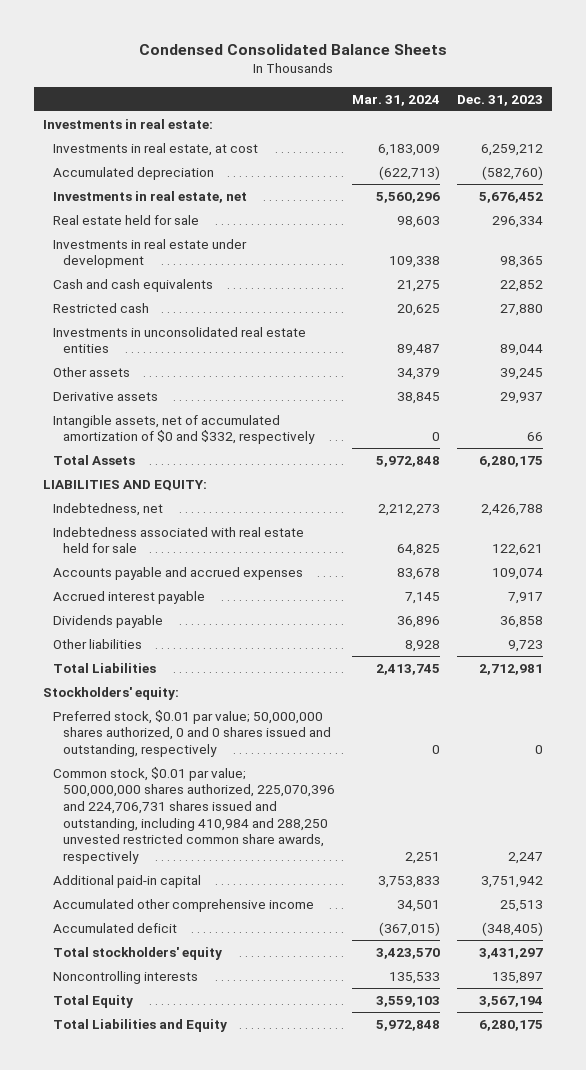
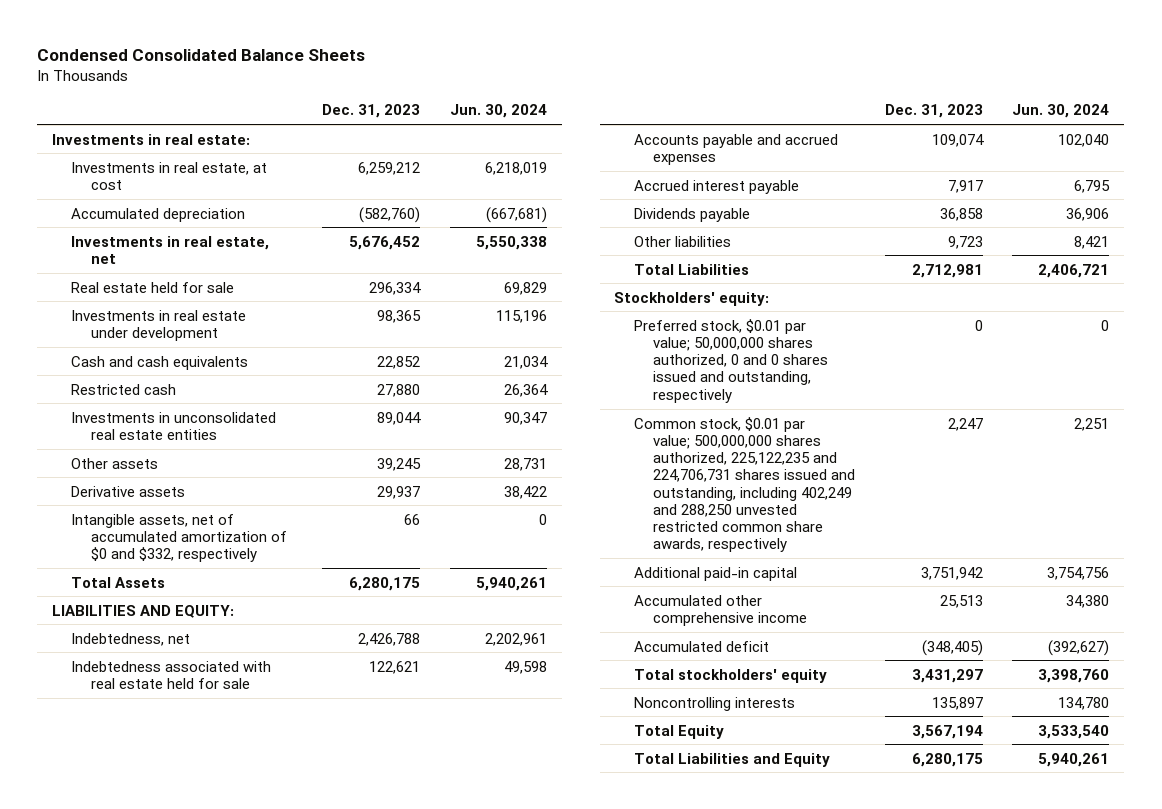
[352,94,441,106] Mar. 31, 2024 -> none
none -> [450,104,548,119] Jun. 30, 2024
[52,766,336,864] Common stock, $0.01 par value; 500,000,000 shares authorized, 225,070,396 and 224,706,731 shares issued and outstanding, including 410,984 and 288,250 unvested restricted common share awards, respectively -> [633,416,855,553] Common stock, $0.01 par value; 500,000,000 shares authorized, 225,122,235 and 224,706,731 shares issued and outstanding, including 402,249 and 288,250 unvested restricted common share awards, respectively

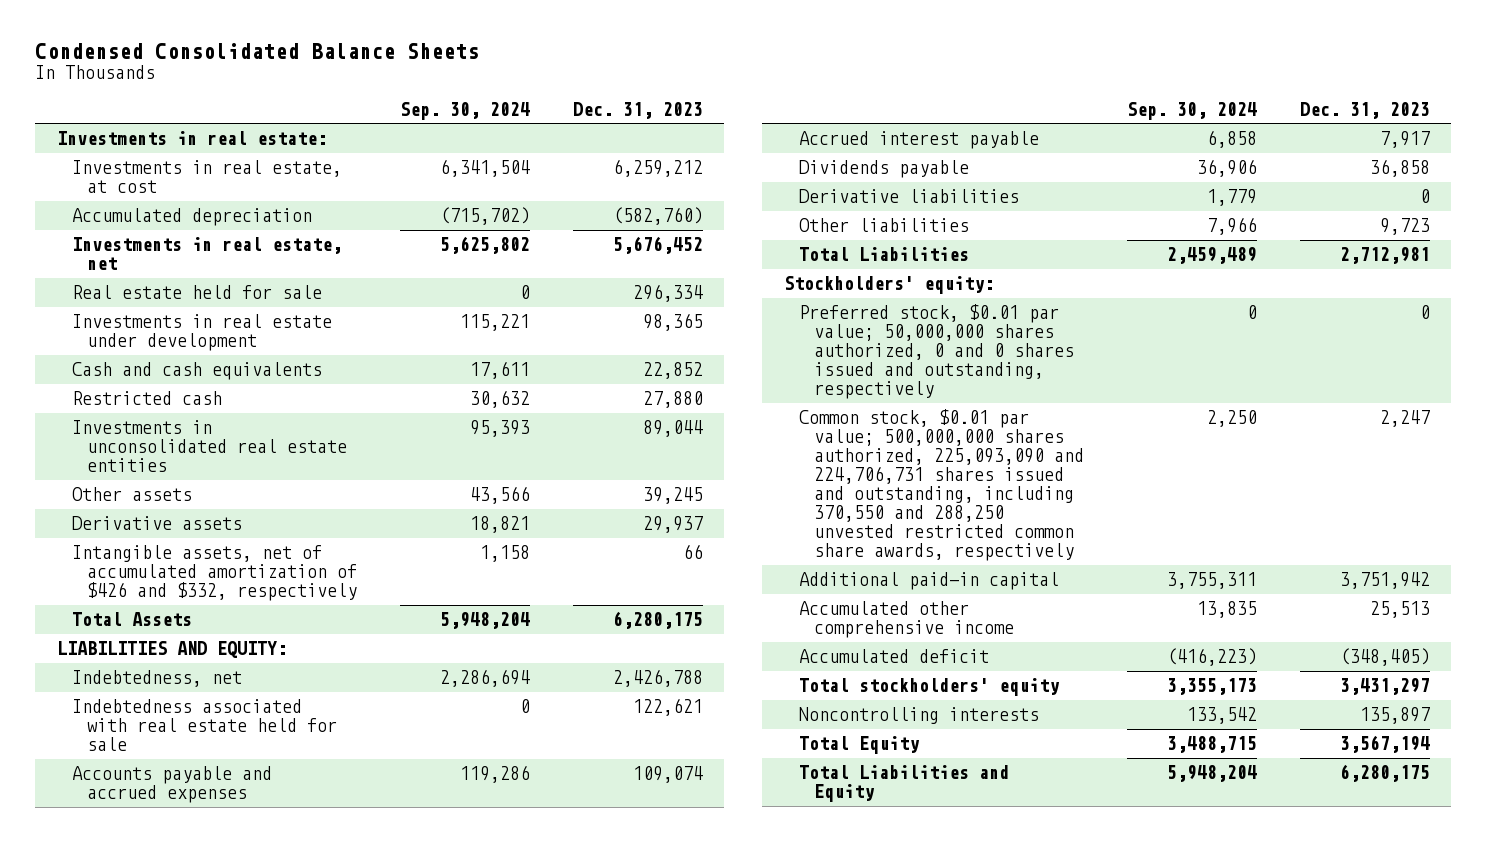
[450,104,548,119] Jun. 30, 2024 -> none
none -> [399,101,530,120] Sep. 30, 2024
[71,513,287,563] Intangible assets, net of accumulated amortization of $0 and $332, respectively -> [71,545,357,602] Intangible assets, net of accumulated amortization of $426 and $332, respectively
none -> [798,189,1019,204] Derivative liabilities
[633,416,855,553] Common stock, $0.01 par value; 500,000,000 shares authorized, 225,122,235 and 224,706,731 shares issued and outstanding, including 402,249 and 288,250 unvested restricted common share awards, respectively -> [798,409,1085,562] Common stock, $0.01 par value; 500,000,000 shares authorized, 225,093,090 and 224,706,731 shares issued and outstanding, including 370,550 and 288,250 unvested restricted common share awards, respectively

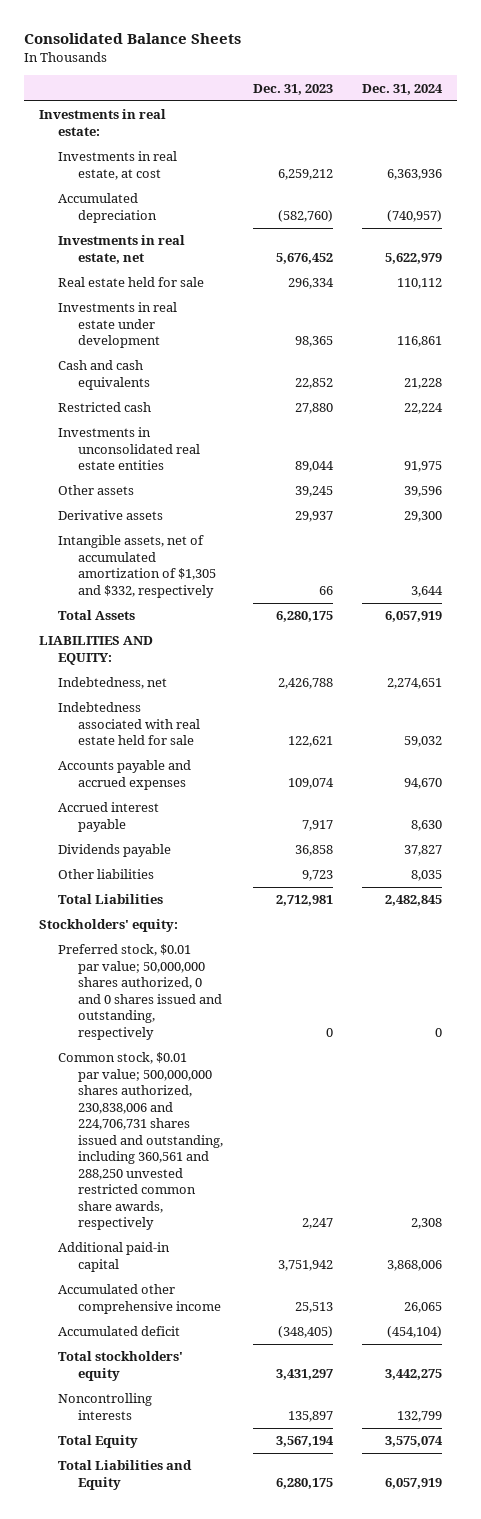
[35,42,480,59] Condensed Consolidated Balance Sheets -> [23,33,241,45] Consolidated Balance Sheets
[399,101,530,120] Sep. 30, 2024 -> none
none -> [362,83,444,95] Dec. 31, 2024
[71,545,357,602] Intangible assets, net of accumulated amortization of $426 and $332, respectively -> [58,535,217,598] Intangible assets, net of accumulated amortization of $1,305 and $332, respectively
[798,189,1019,204] Derivative liabilities -> none
[798,409,1085,562] Common stock, $0.01 par value; 500,000,000 shares authorized, 225,093,090 and 224,706,731 shares issued and outstanding, including 370,550 and 288,250 unvested restricted common share awards, respectively -> [58,1052,224,1231] Common stock, $0.01 par value; 500,000,000 shares authorized, 230,838,006 and 224,706,731 shares issued and outstanding, including 360,561 and 288,250 unvested restricted common share awards, respectively

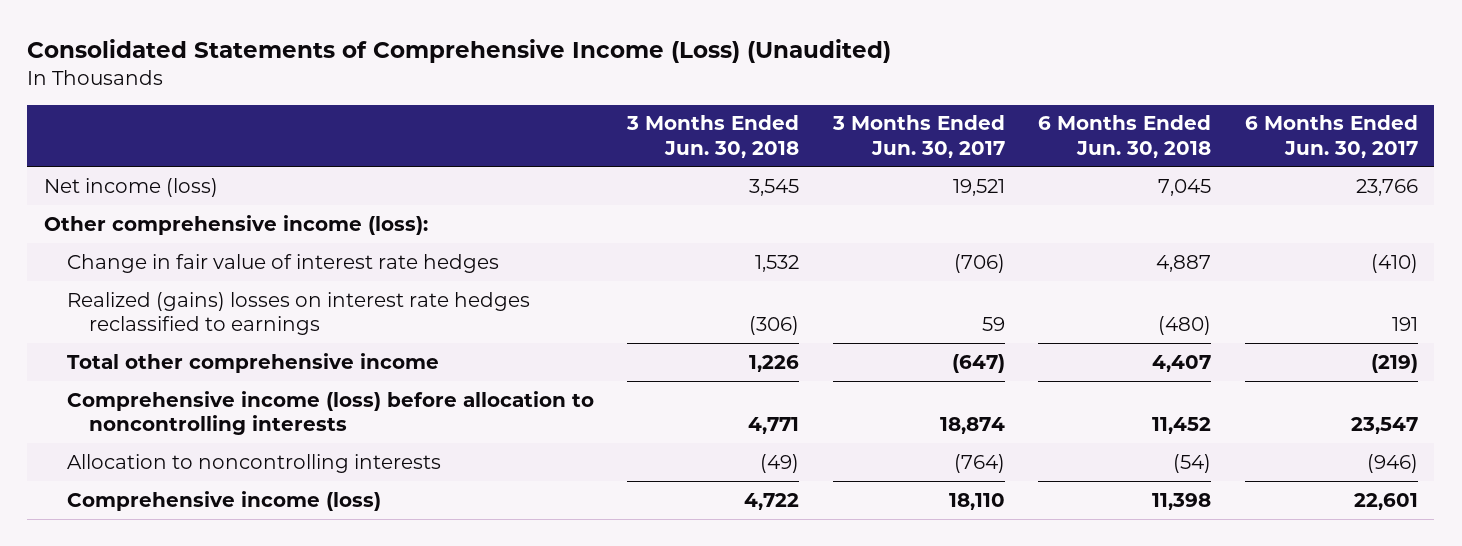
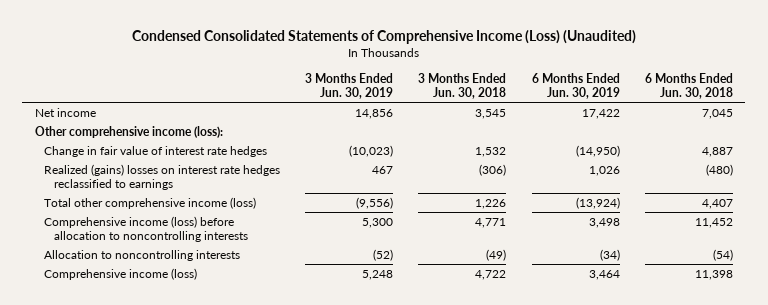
[27,39,892,64] Consolidated Statements of Comprehensive Income (Loss) (Unaudited) -> [131,30,636,45] Condensed Consolidated Statements of Comprehensive Income (Loss) (Unaudited)
[831,115,1005,158] 3 Months Ended Jun. 30, 2017 -> none
[1244,115,1418,158] 6 Months Ended Jun. 30, 2017 -> none
none -> [305,73,394,100] 3 Months Ended Jun. 30, 2019
none -> [531,73,620,100] 6 Months Ended Jun. 30, 2019
[43,177,218,197] Net income (loss) -> [34,107,96,117] Net income
[66,352,439,373] Total other comprehensive income -> [44,196,257,209] Total other comprehensive income (loss)

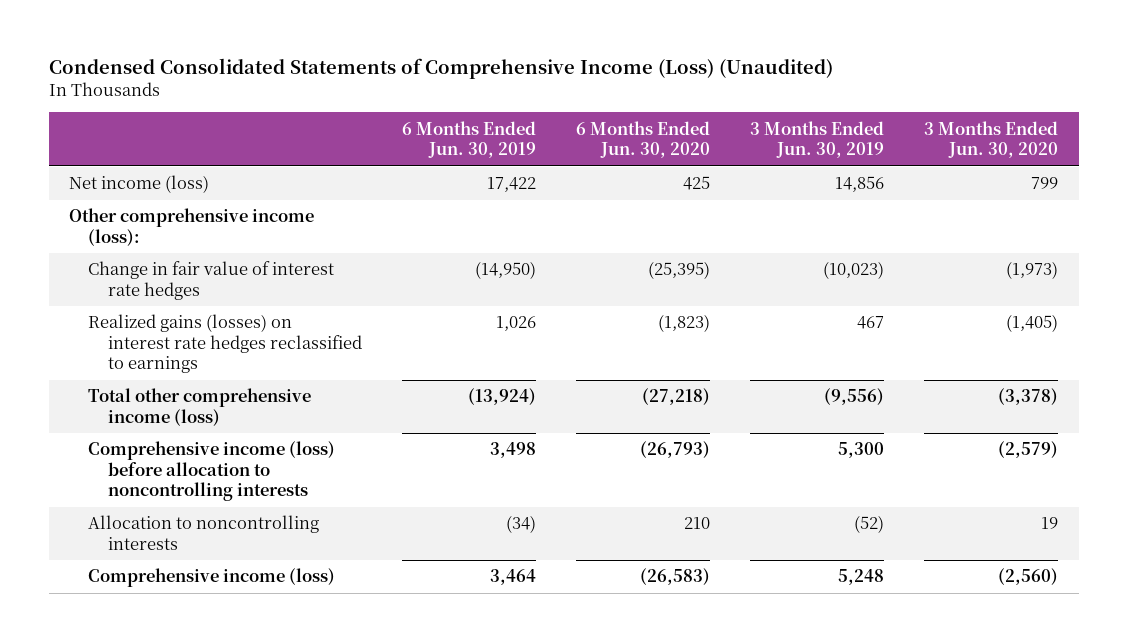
[418,73,507,100] 3 Months Ended Jun. 30, 2018 -> none
[644,73,733,100] 6 Months Ended Jun. 30, 2018 -> none
none -> [576,120,711,159] 6 Months Ended Jun. 30, 2020
none -> [924,120,1059,159] 3 Months Ended Jun. 30, 2020
[34,107,96,117] Net income -> [68,175,209,194] Net income (loss)
[44,163,281,190] Realized (gains) losses on interest rate hedges reclassified to earnings -> [88,314,362,374] Realized gains (losses) on interest rate hedges reclassified to earnings

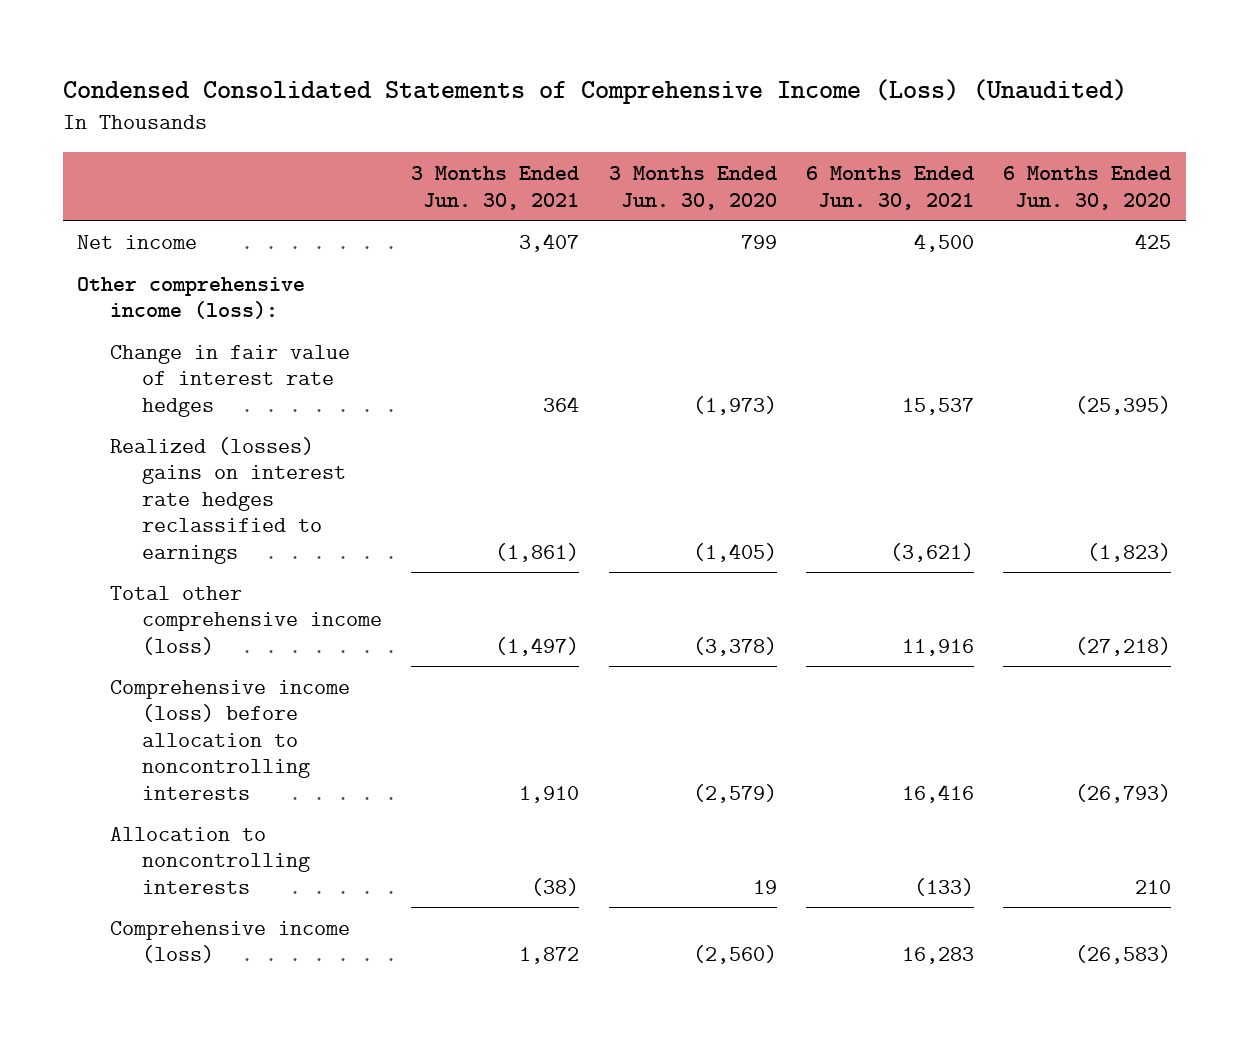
[401,120,536,159] 6 Months Ended Jun. 30, 2019 -> none
[750,120,885,159] 3 Months Ended Jun. 30, 2019 -> none
none -> [411,166,580,210] 3 Months Ended Jun. 30, 2021
none -> [806,166,975,210] 6 Months Ended Jun. 30, 2021
[68,175,209,194] Net income (loss) -> [77,234,198,249] Net income
[88,314,362,374] Realized gains (losses) on interest rate hedges reclassified to earnings -> [109,436,347,564] Realized (losses) gains on interest rate hedges reclassified to earnings

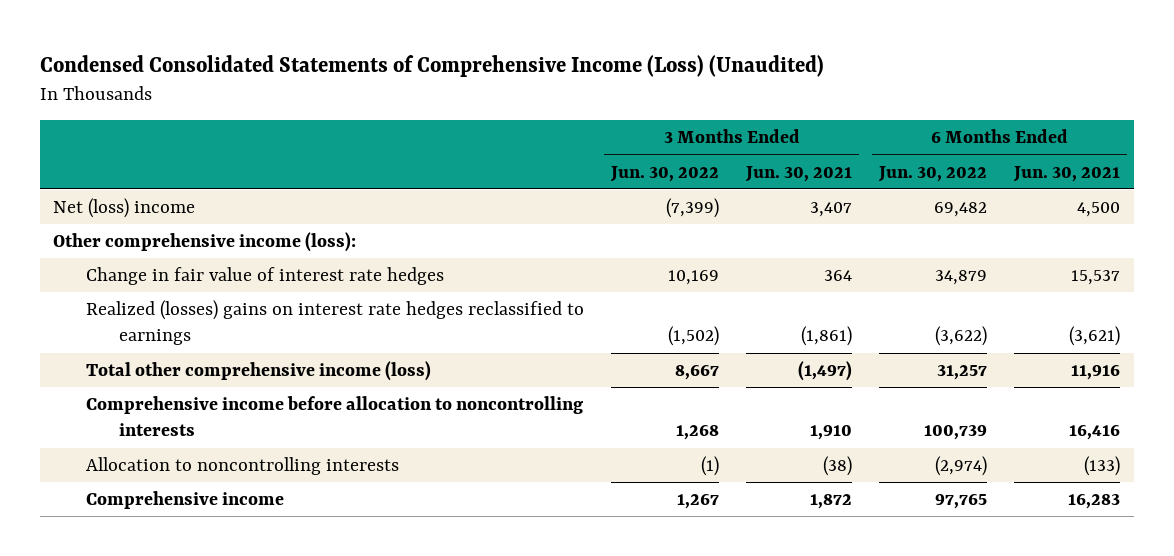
[608,166,777,210] 3 Months Ended Jun. 30, 2020 -> none
[1003,166,1172,210] 6 Months Ended Jun. 30, 2020 -> none
none -> [610,165,720,182] Jun. 30, 2022
none -> [878,165,988,182] Jun. 30, 2022
[77,234,198,249] Net income -> [53,198,196,219] Net (loss) income
[109,679,350,800] Comprehensive income (loss) before allocation to noncontrolling interests -> [86,396,584,437] Comprehensive income before allocation to noncontrolling interests
[109,920,350,964] Comprehensive income (loss) -> [86,491,285,510] Comprehensive income

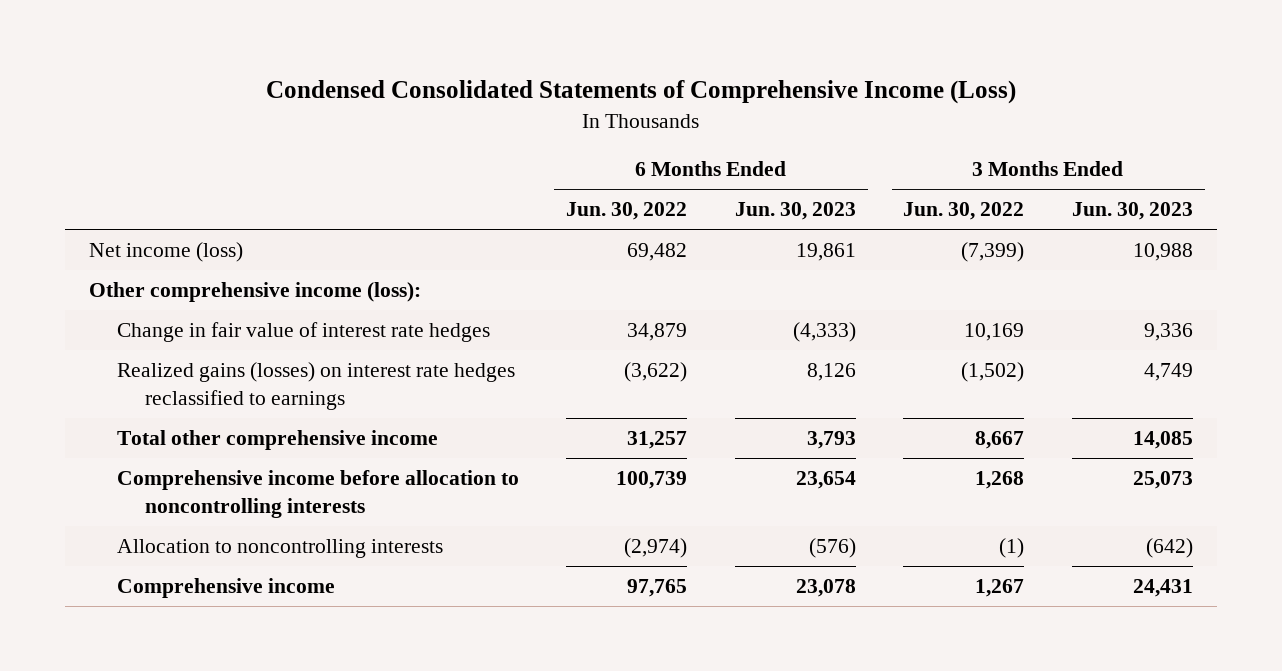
[39,54,824,77] Condensed Consolidated Statements of Comprehensive Income (Loss) (Unaudited) -> [265,80,1016,105] Condensed Consolidated Statements of Comprehensive Income (Loss)
[745,165,853,182] Jun. 30, 2021 -> none
[1013,165,1121,182] Jun. 30, 2021 -> none
none -> [734,202,856,221] Jun. 30, 2023
none -> [1072,202,1194,221] Jun. 30, 2023
[53,198,196,219] Net (loss) income -> [88,241,243,262] Net income (loss)
[86,300,585,346] Realized (losses) gains on interest rate hedges reclassified to earnings -> [116,361,515,411] Realized gains (losses) on interest rate hedges reclassified to earnings
[86,361,432,382] Total other comprehensive income (loss) -> [116,429,438,450] Total other comprehensive income

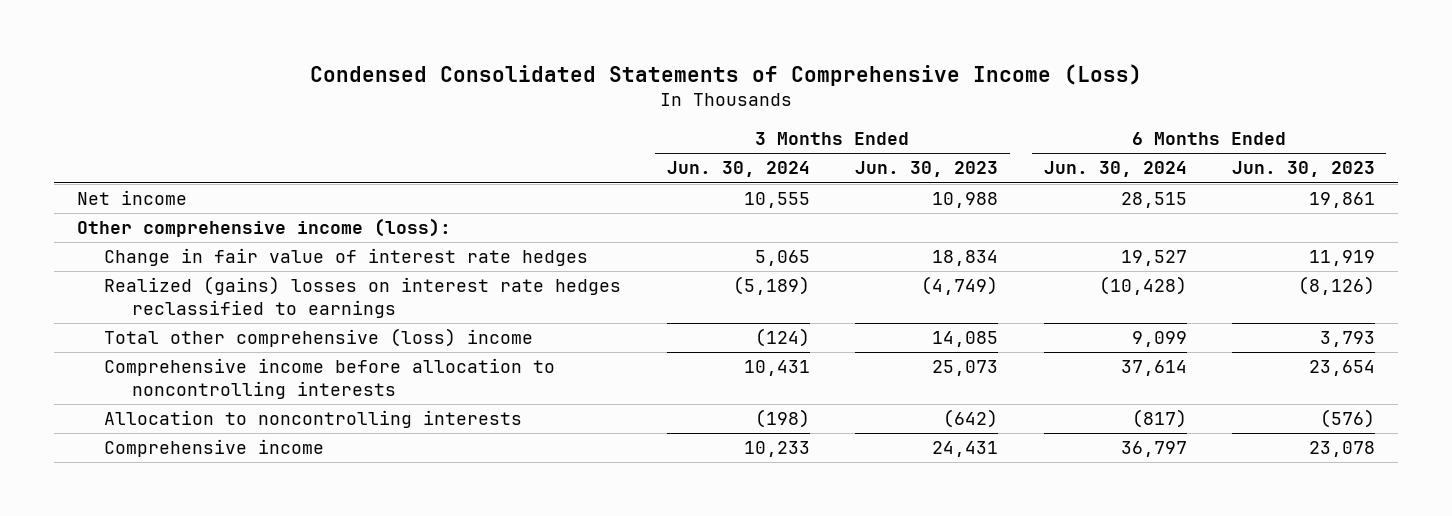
[566,202,688,221] Jun. 30, 2022 -> none
[903,202,1025,221] Jun. 30, 2022 -> none
none -> [666,161,810,178] Jun. 30, 2024
none -> [1043,161,1187,178] Jun. 30, 2024
[88,241,243,262] Net income (loss) -> [76,190,187,206] Net income
[792,321,856,342] (4,333) -> [1309,250,1376,267] 11,919
[1144,322,1194,341] 9,336 -> [932,250,999,267] 18,834
[116,361,515,411] Realized gains (losses) on interest rate hedges reclassified to earnings -> [104,276,622,318] Realized (gains) losses on interest rate hedges reclassified to earnings
[806,362,856,381] 8,126 -> [1298,276,1376,296] (8,126)
[1144,362,1194,381] 4,749 -> [921,276,999,296] (4,749)
[116,429,438,450] Total other comprehensive income -> [104,328,534,348] Total other comprehensive (loss) income

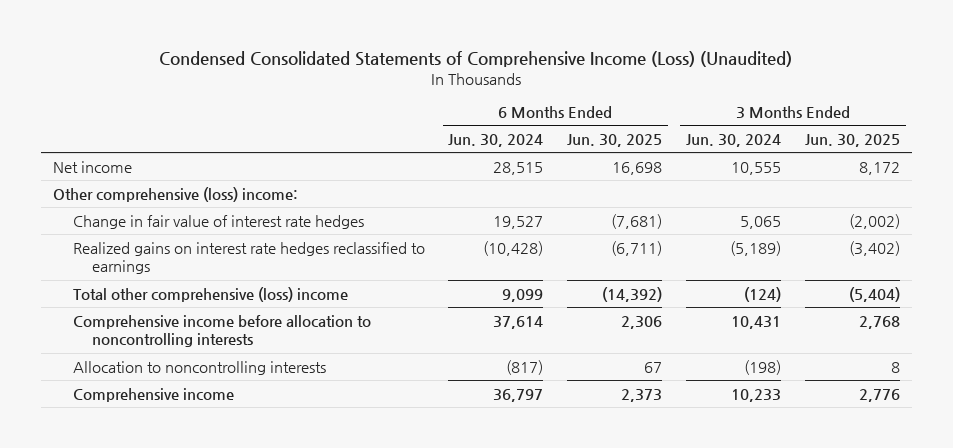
[309,63,1142,86] Condensed Consolidated Statements of Comprehensive Income (Loss) -> [159,50,793,67] Condensed Consolidated Statements of Comprehensive Income (Loss) (Unaudited)
[855,161,999,178] Jun. 30, 2023 -> none
[1232,161,1376,178] Jun. 30, 2023 -> none
none -> [567,133,663,147] Jun. 30, 2025
none -> [804,133,900,147] Jun. 30, 2025
[76,218,451,238] Other comprehensive income (loss): -> [53,186,299,202] Other comprehensive (loss) income:
[104,276,622,318] Realized (gains) losses on interest rate hedges reclassified to earnings -> [72,241,425,275] Realized gains on interest rate hedges reclassified to earnings

